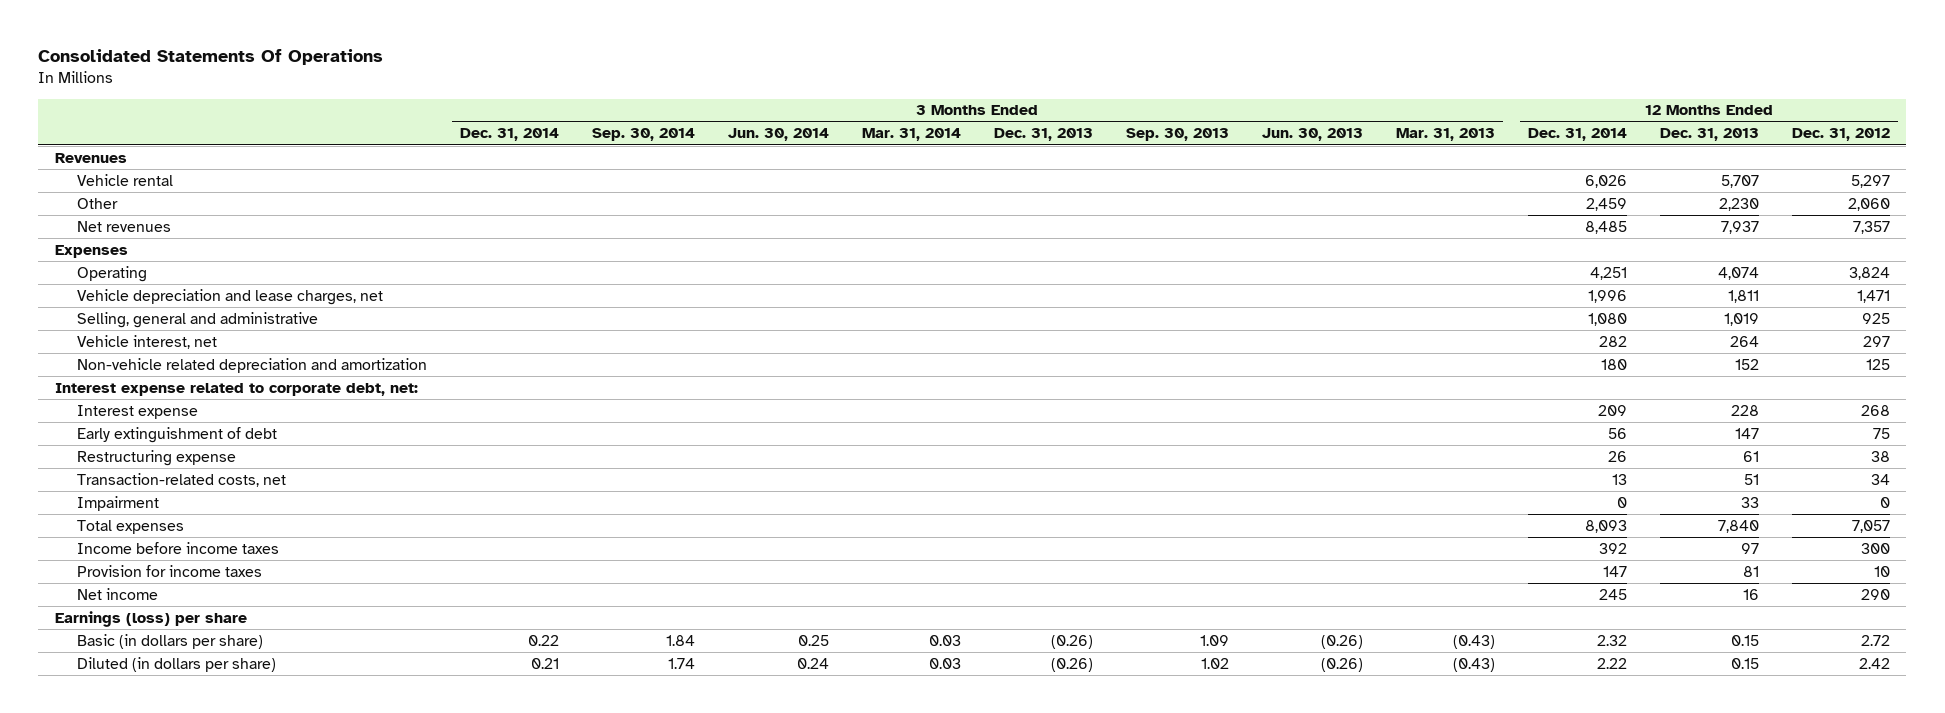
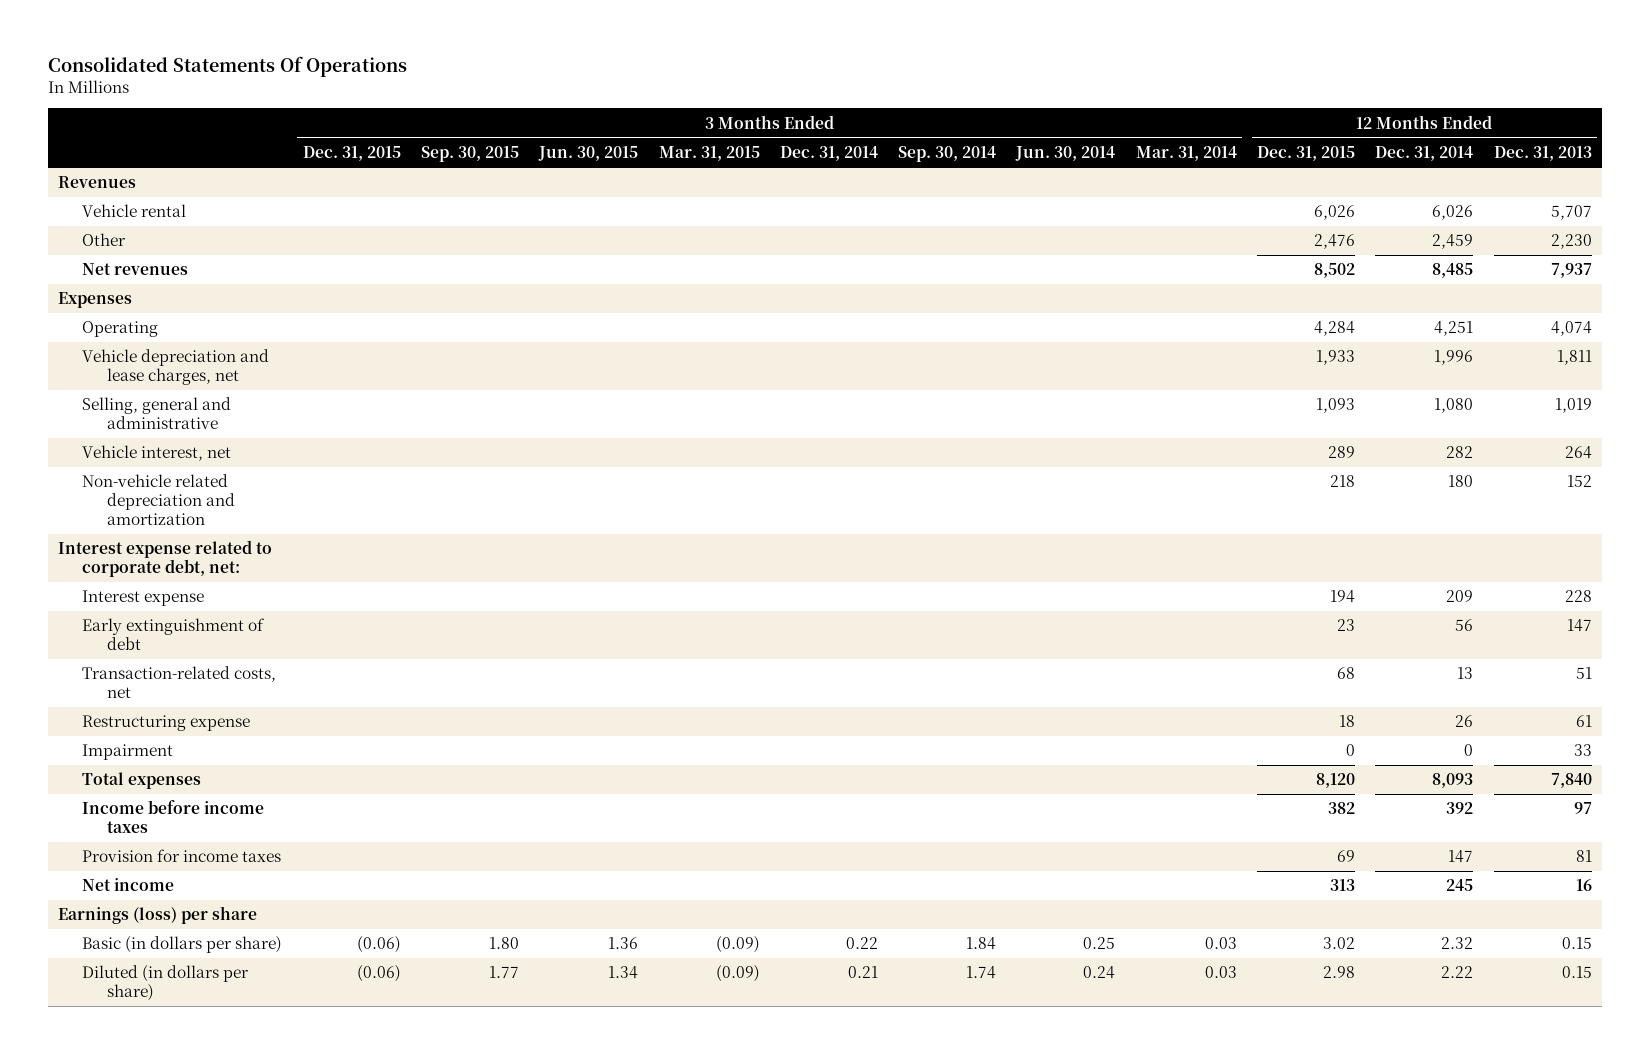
[993,128,1093,142] Dec. 31, 2013 -> none
[1125,128,1229,142] Sep. 30, 2013 -> none
[1261,128,1363,142] Jun. 30, 2013 -> none
[1395,128,1495,142] Mar. 31, 2013 -> none
[1791,128,1890,142] Dec. 31, 2012 -> none
none -> [302,146,401,162] Dec. 31, 2015
none -> [420,146,519,163] Sep. 30, 2015
none -> [538,146,639,162] Jun. 30, 2015
none -> [658,146,760,162] Mar. 31, 2015
none -> [1257,146,1356,162] Dec. 31, 2015
[76,449,236,466] Restructuring expense -> [82,715,251,732] Restructuring expense

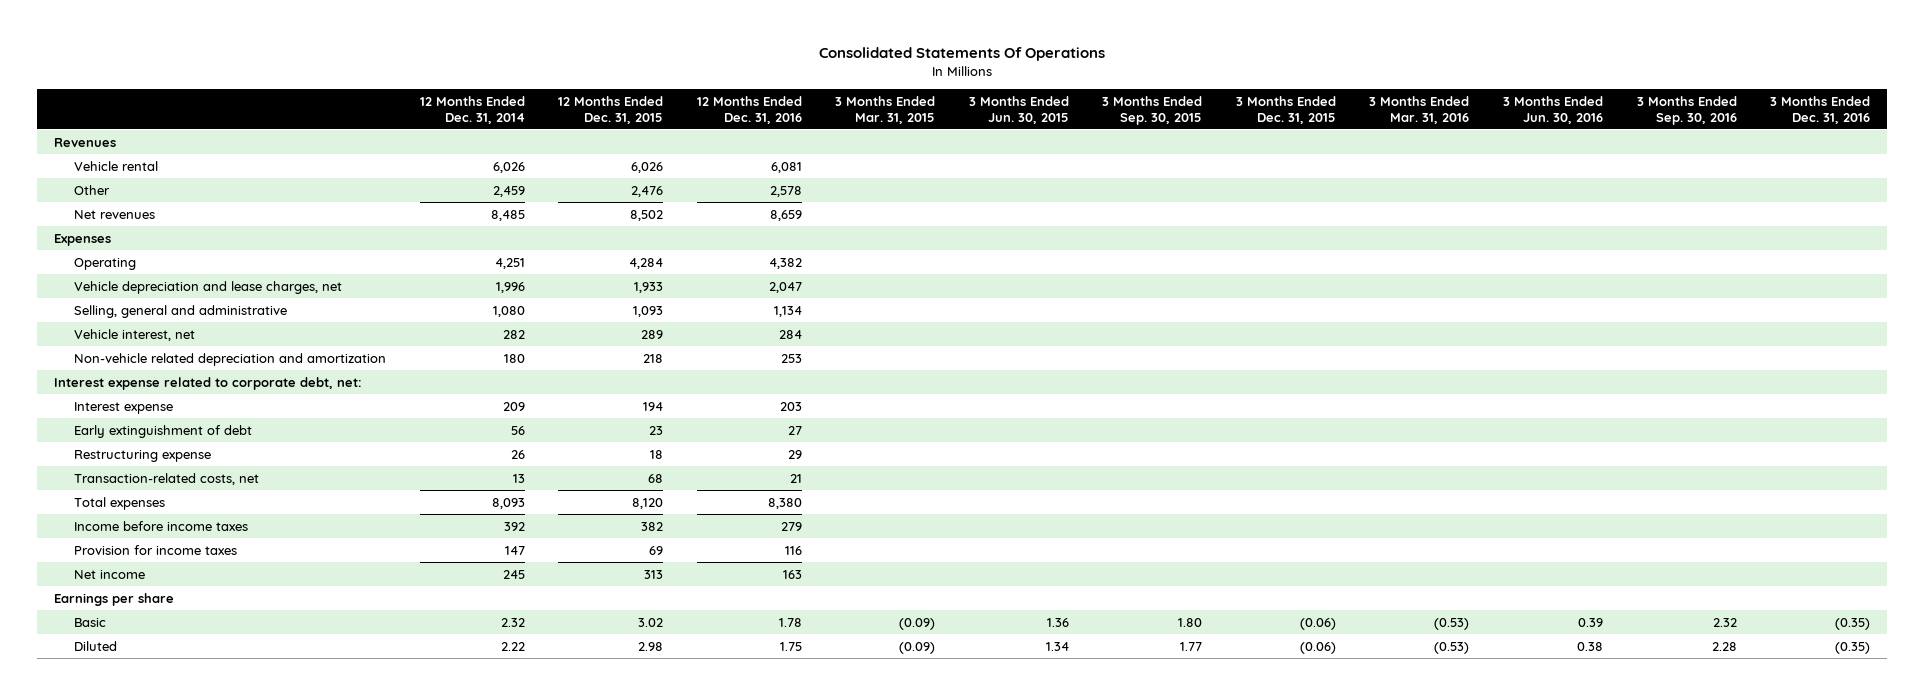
[779,146,878,162] Dec. 31, 2014 -> none
[898,146,997,163] Sep. 30, 2014 -> none
[1015,146,1116,162] Jun. 30, 2014 -> none
[1135,146,1237,162] Mar. 31, 2014 -> none
[1493,146,1592,162] Dec. 31, 2013 -> none
none -> [696,95,802,124] 12 Months Ended Dec. 31, 2016
none -> [1369,95,1470,124] 3 Months Ended Mar. 31, 2016
none -> [1503,95,1604,124] 3 Months Ended Jun. 30, 2016
none -> [1636,95,1737,125] 3 Months Ended Sep. 30, 2016
none -> [1770,95,1871,124] 3 Months Ended Dec. 31, 2016
[82,744,174,761] Impairment -> none
[82,666,277,699] Transaction-related costs, net -> [74,472,260,485] Transaction-related costs, net
[57,906,257,925] Earnings (loss) per share -> [54,592,175,606] Earnings per share
[82,936,283,954] Basic (in dollars per share) -> [74,617,107,627] Basic
[82,965,250,1002] Diluted (in dollars per share) -> [74,640,118,651] Diluted

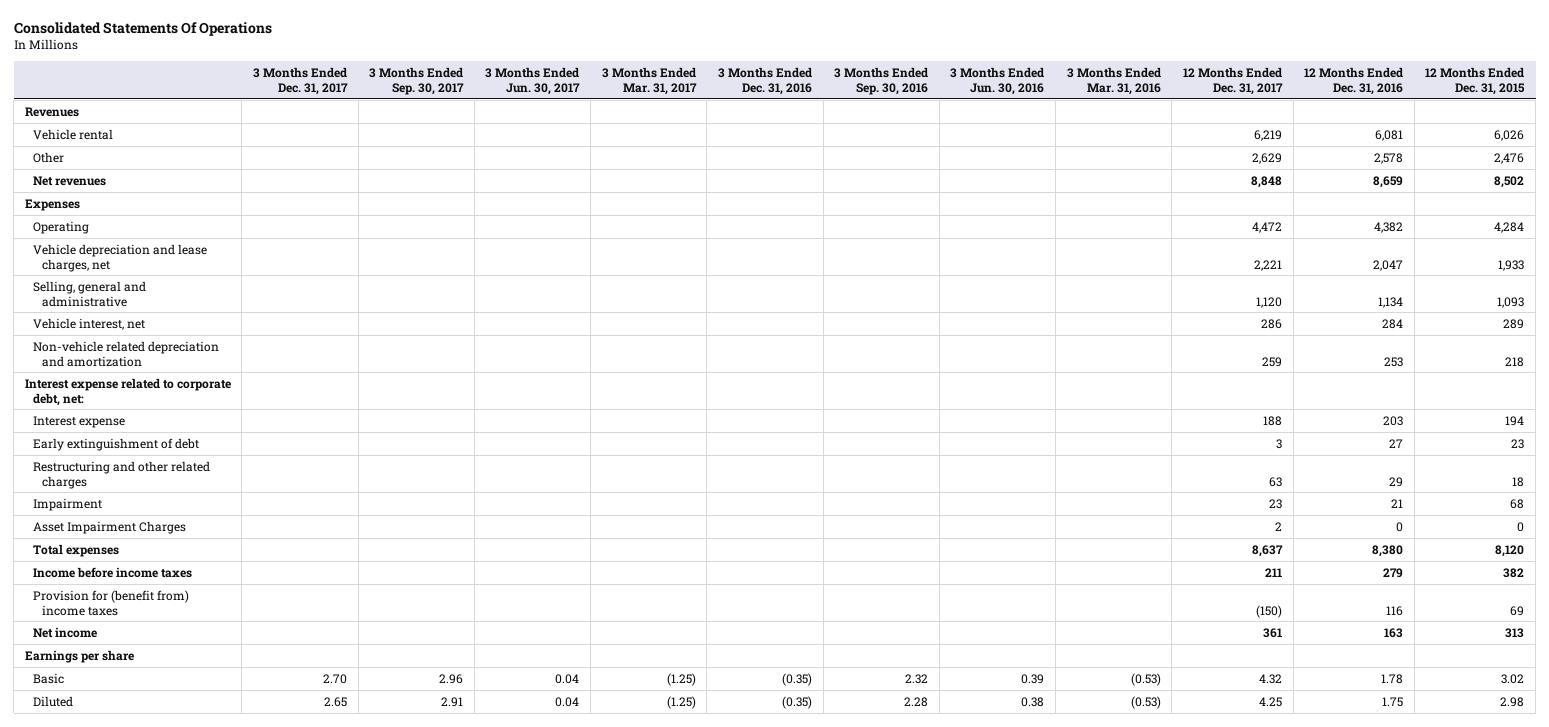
[419,95,525,124] 12 Months Ended Dec. 31, 2014 -> none
[835,95,936,124] 3 Months Ended Mar. 31, 2015 -> none
[968,95,1069,124] 3 Months Ended Jun. 30, 2015 -> none
[1102,95,1203,125] 3 Months Ended Sep. 30, 2015 -> none
[1235,95,1336,124] 3 Months Ended Dec. 31, 2015 -> none
none -> [252,66,348,95] 3 Months Ended Dec. 31, 2017
none -> [369,66,465,95] 3 Months Ended Sep. 30, 2017
none -> [485,66,581,95] 3 Months Ended Jun. 30, 2017
none -> [601,66,697,95] 3 Months Ended Mar. 31, 2017
none -> [1182,66,1283,95] 12 Months Ended Dec. 31, 2017
[74,449,212,462] Restructuring expense -> [33,460,211,489] Restructuring and other related charges
[74,472,260,485] Transaction-related costs, net -> [33,497,103,511] Impairment
none -> [33,520,187,534] Asset Impairment Charges
[74,544,238,555] Provision for income taxes -> [33,589,190,616] Provision for (benefit from) income taxes

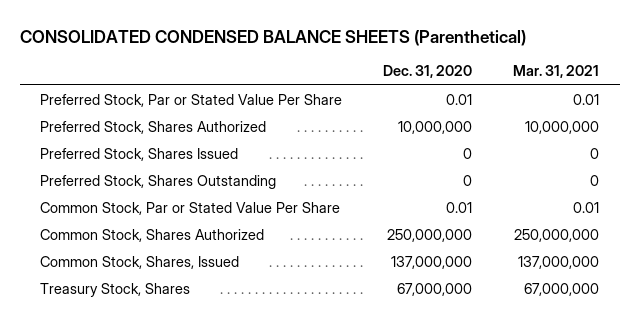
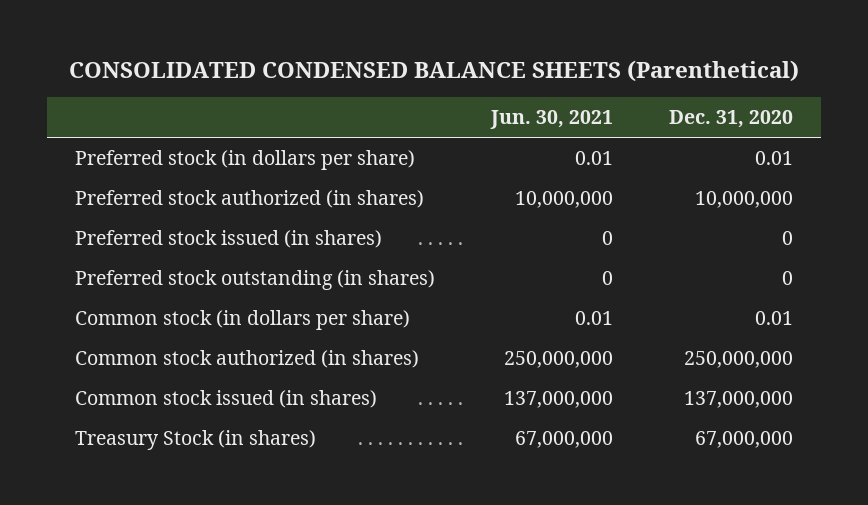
[513,65,600,79] Mar. 31, 2021 -> none
none -> [489,110,613,130] Jun. 30, 2021
[40,94,343,108] Preferred Stock, Par or Stated Value Per Share -> [74,150,415,171] Preferred stock (in dollars per share)
[40,121,267,135] Preferred Stock, Shares Authorized -> [74,190,424,209] Preferred stock authorized (in shares)
[40,148,239,162] Preferred Stock, Shares Issued -> [74,230,382,249] Preferred stock issued (in shares)
[40,175,277,190] Preferred Stock, Shares Outstanding -> [74,270,435,291] Preferred stock outstanding (in shares)
[40,202,341,216] Common Stock, Par or Stated Value Per Share -> [74,310,410,331] Common stock (in dollars per share)
[40,229,265,243] Common Stock, Shares Authorized -> [74,350,419,369] Common stock authorized (in shares)
[40,256,240,270] Common Stock, Shares, Issued -> [74,390,377,409] Common stock issued (in shares)
[40,283,191,298] Treasury Stock, Shares -> [74,430,316,451] Treasury Stock (in shares)

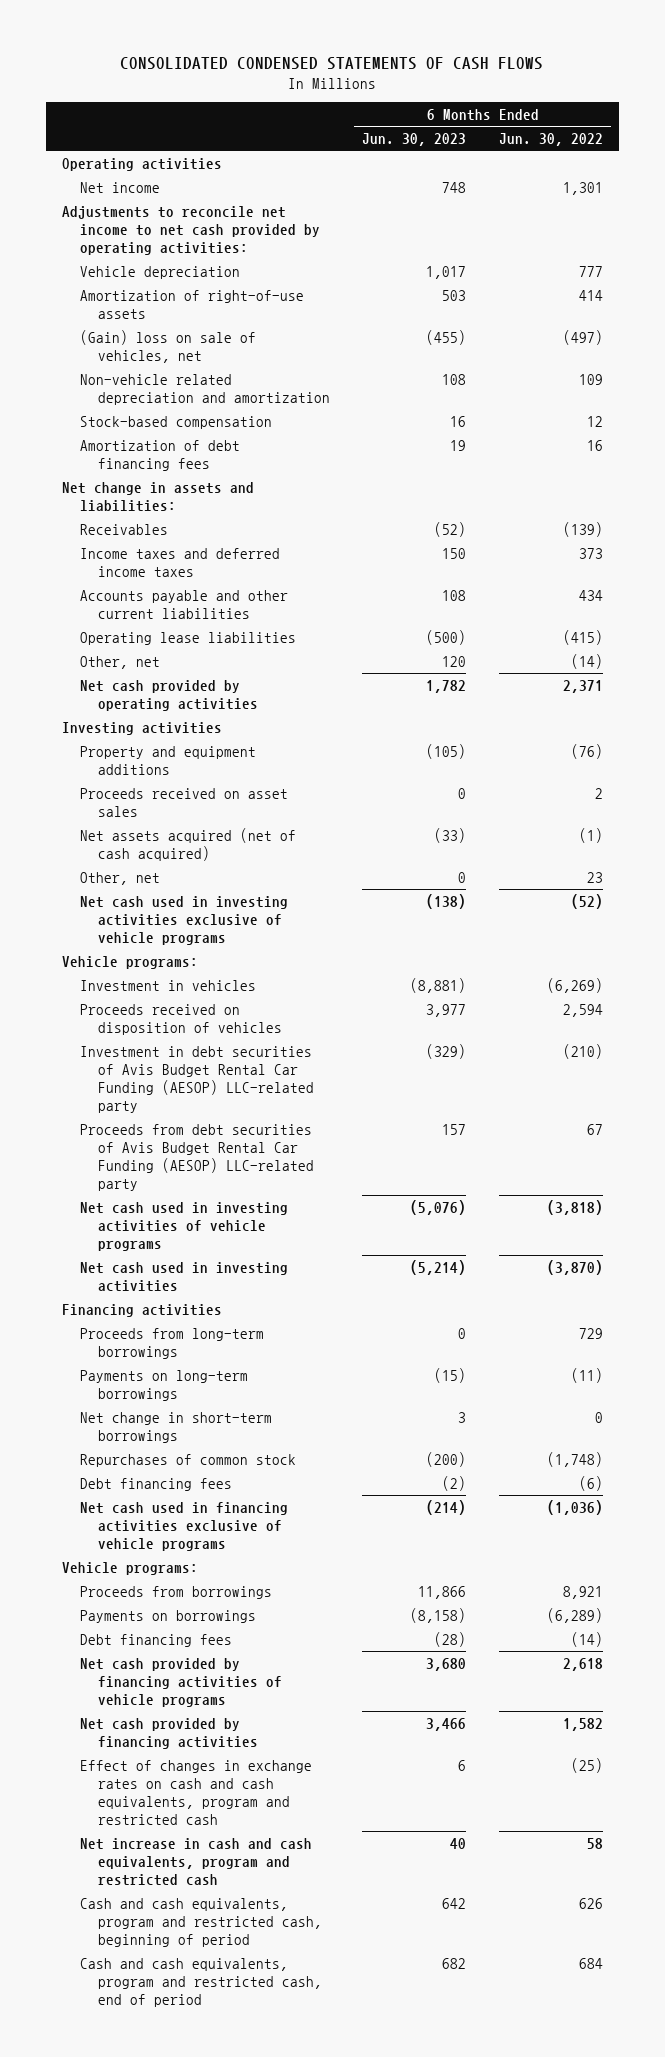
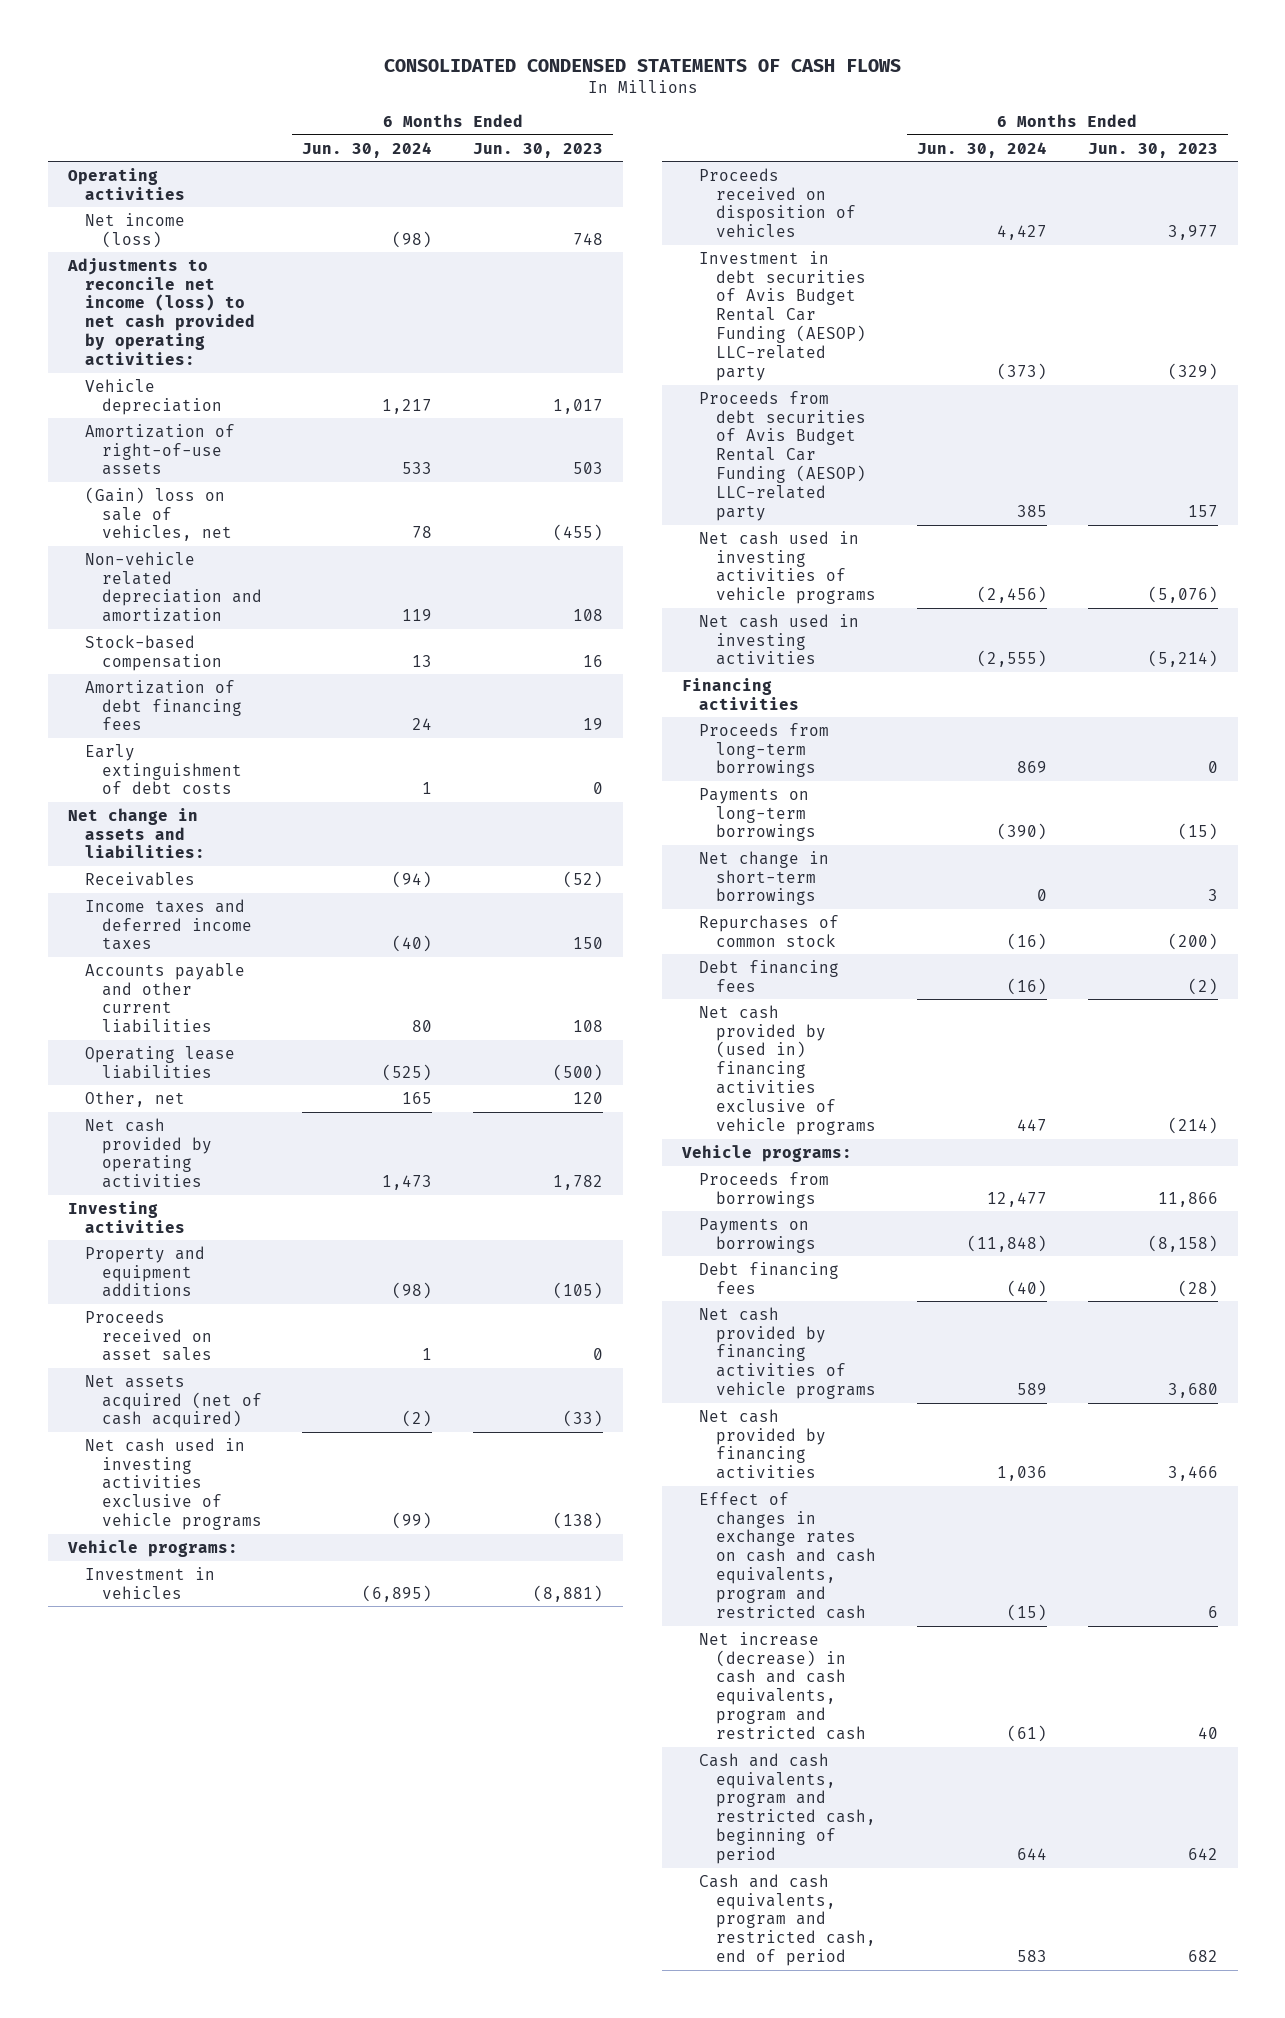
[498,132,603,146] Jun. 30, 2022 -> none
none -> [302,141,433,158] Jun. 30, 2024
[79,181,160,193] Net income -> [84,212,185,248] Net income (loss)
[61,205,320,255] Adjustments to reconcile net income to net cash provided by operating activities: -> [66,257,255,366] Adjustments to reconcile net income (loss) to net cash provided by operating activities:
none -> [84,743,242,795] Early extinguishment of debt costs
[79,871,160,885] Other, net -> none
[79,1501,288,1551] Net cash used in financing activities exclusive of vehicle programs -> [699,1004,877,1135] Net cash provided by (used in) financing activities exclusive of vehicle programs
[79,1837,312,1886] Net increase in cash and cash equivalents, program and restricted cash -> [699,1631,867,1741] Net increase (decrease) in cash and cash equivalents, program and restricted cash

